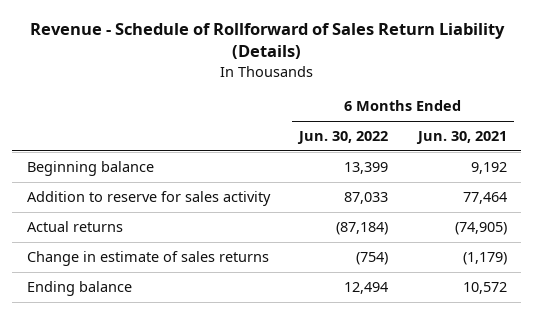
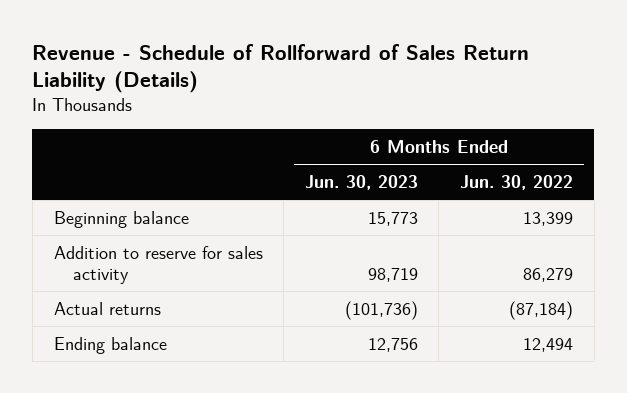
[415,131,507,145] Jun. 30, 2021 -> none
none -> [304,174,418,190] Jun. 30, 2023
[344,192,389,205] 87,033 -> [523,268,574,283] 86,279
[26,251,269,267] Change in estimate of sales returns -> none

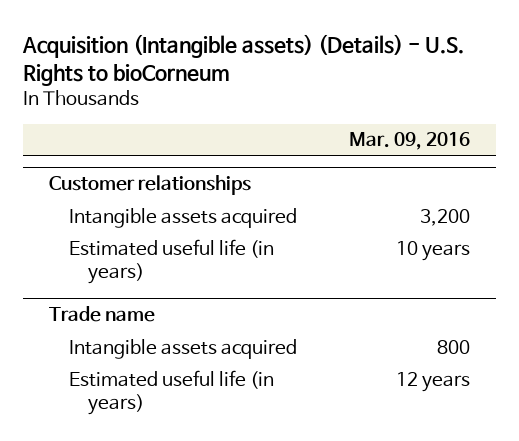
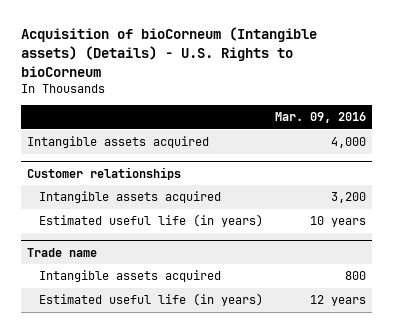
[22,33,465,87] Acquisition (Intangible assets) (Details) - U.S. Rights to bioCorneum -> [20,27,317,77] Acquisition of bioCorneum (Intangible assets) (Details) - U.S. Rights to bioCorneum
none -> [26,136,209,149] Intangible assets acquired

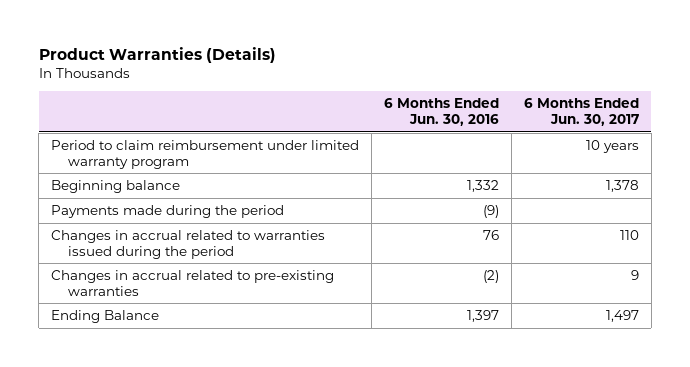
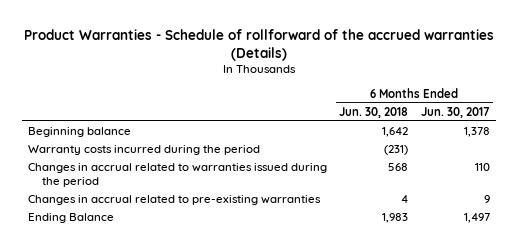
[38,46,276,63] Product Warranties (Details) -> [23,28,494,61] Product Warranties - Schedule of rollforward of the accrued warranties (Details)
[384,98,500,126] 6 Months Ended Jun. 30, 2016 -> none
none -> [339,106,409,118] Jun. 30, 2018
[51,140,360,169] Period to claim reimbursement under limited warranty program -> none
[51,205,285,219] Payments made during the period -> [27,145,260,156] Warranty costs incurred during the period

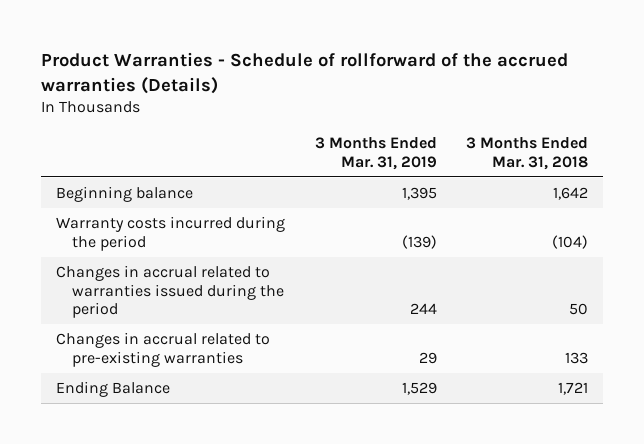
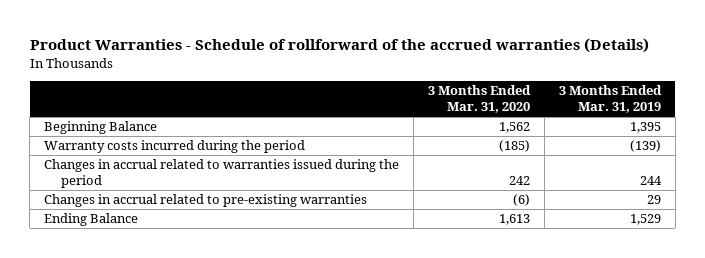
[466,137,589,170] 3 Months Ended Mar. 31, 2018 -> none
none -> [428,85,532,114] 3 Months Ended Mar. 31, 2020
[55,186,193,203] Beginning balance -> [44,121,158,135] Beginning Balance

